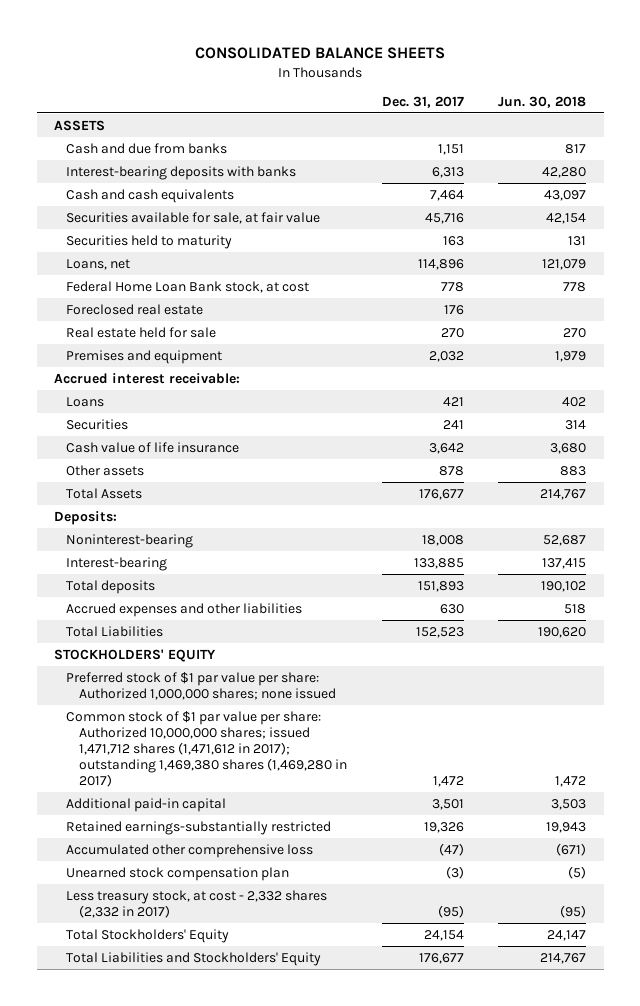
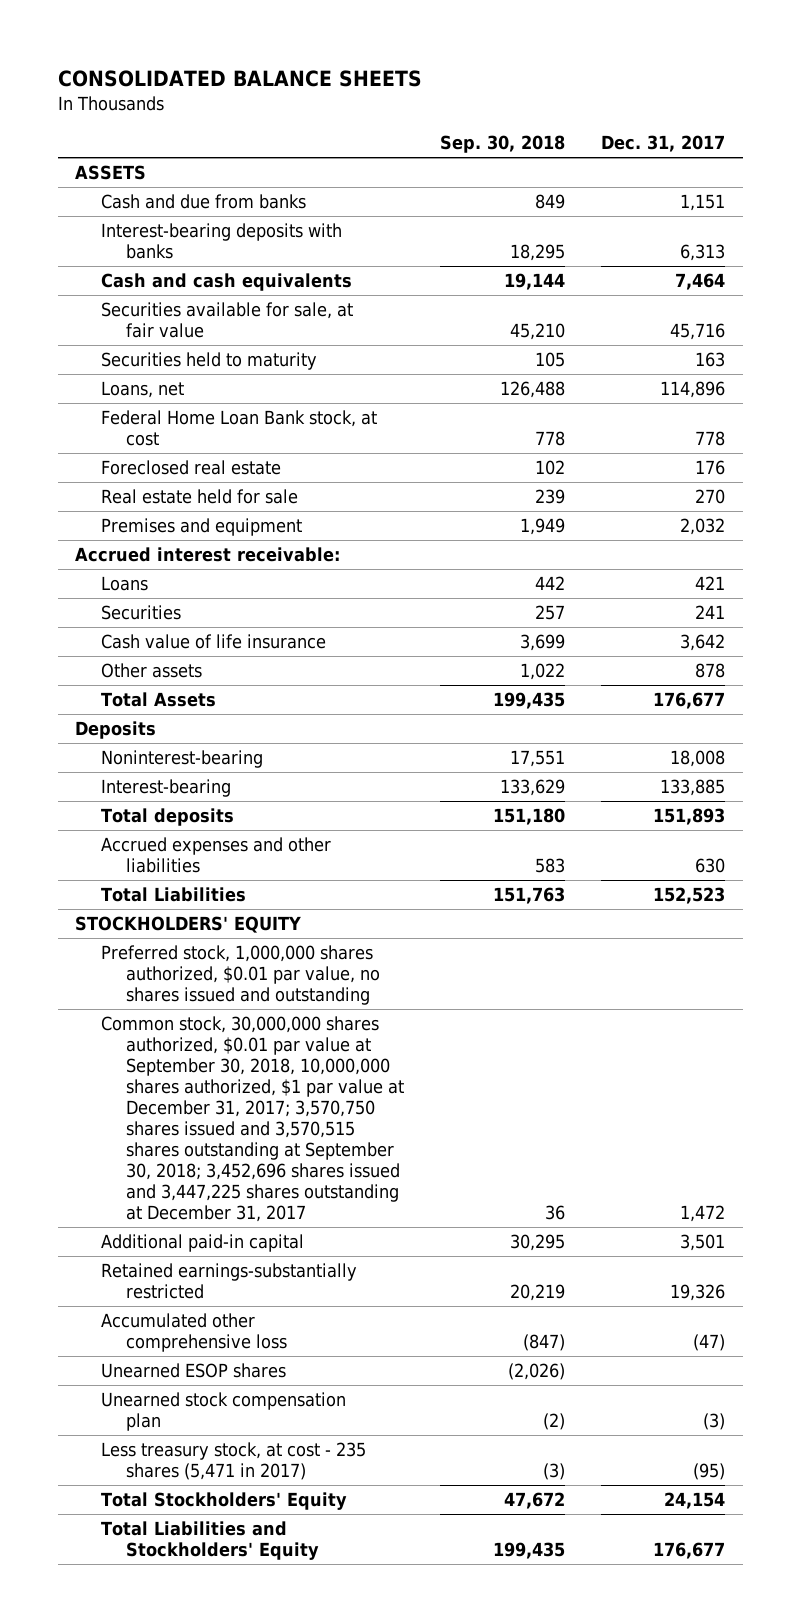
[498,95,587,108] Jun. 30, 2018 -> none
none -> [439,135,565,154] Sep. 30, 2018
[53,510,117,525] Deposits: -> [75,721,157,740] Deposits
[66,671,336,700] Preferred stock of $1 par value per share: Authorized 1,000,000 shares; none issued -> [100,945,381,1006] Preferred stock, 1,000,000 shares authorized, $0.01 par value, no shares issued and outstanding
[66,710,347,787] Common stock of $1 par value per share: Authorized 10,000,000 shares; issued 1,471,712 shares (1,471,612 in 2017); outstanding 1,469,380 shares (1,469,280 in 2017) -> [100,1016,405,1222] Common stock, 30,000,000 shares authorized, $0.01 par value at September 30, 2018, 10,000,000 shares authorized, $1 par value at December 31, 2017; 3,570,750 shares issued and 3,570,515 shares outstanding at September 30, 2018; 3,452,696 shares issued and 3,447,225 shares outstanding at December 31, 2017
none -> [100,1363,286,1379] Unearned ESOP shares
[66,889,328,918] Less treasury stock, at cost - 2,332 shares (2,332 in 2017) -> [100,1442,366,1481] Less treasury stock, at cost - 235 shares (5,471 in 2017)

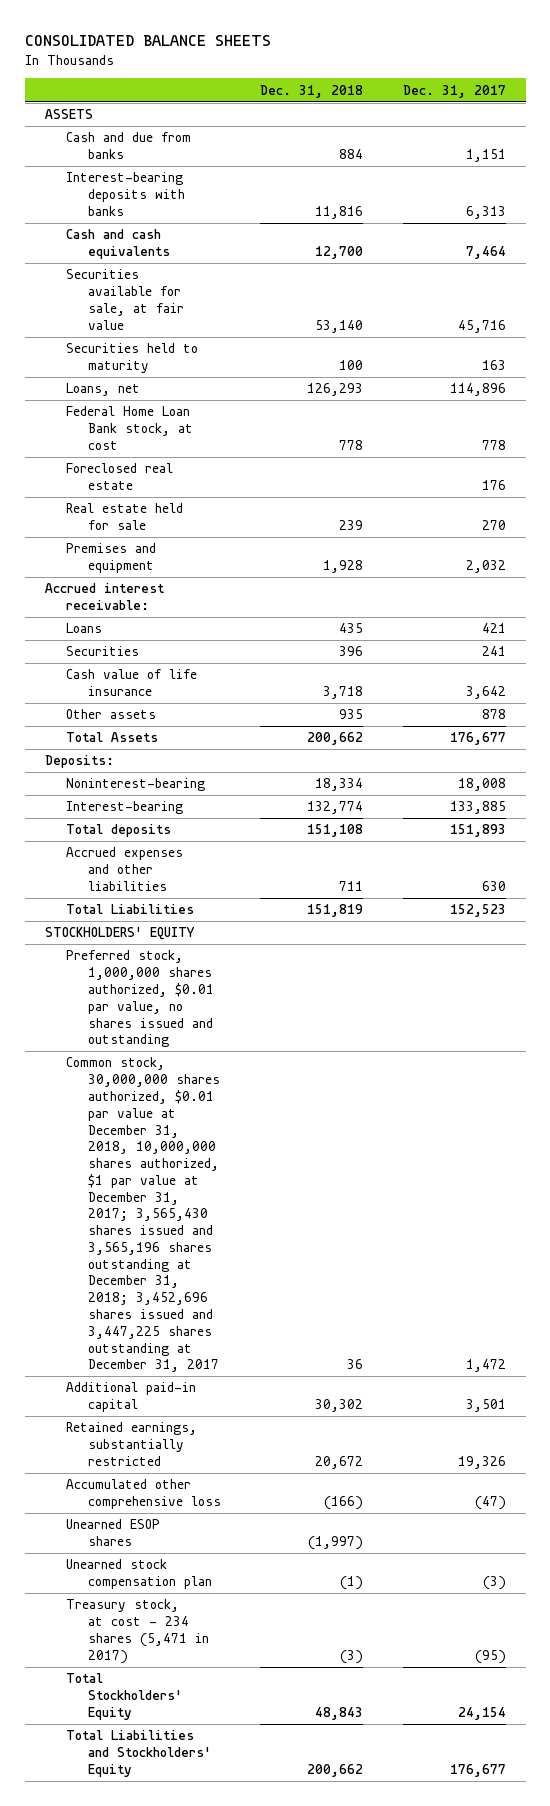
[439,135,565,154] Sep. 30, 2018 -> none
none -> [260,84,364,98] Dec. 31, 2018
[75,721,157,740] Deposits -> [44,755,114,769] Deposits:
[100,1016,405,1222] Common stock, 30,000,000 shares authorized, $0.01 par value at September 30, 2018, 10,000,000 shares authorized, $1 par value at December 31, 2017; 3,570,750 shares issued and 3,570,515 shares outstanding at September 30, 2018; 3,452,696 shares issued and 3,447,225 shares outstanding at December 31, 2017 -> [66,1057,220,1373] Common stock, 30,000,000 shares authorized, $0.01 par value at December 31, 2018, 10,000,000 shares authorized, $1 par value at December 31, 2017; 3,565,430 shares issued and 3,565,196 shares outstanding at December 31, 2018; 3,452,696 shares issued and 3,447,225 shares outstanding at December 31, 2017
[100,1263,357,1300] Retained earnings-substantially restricted -> [66,1422,198,1466] Retained earnings, substantially restricted
[100,1442,366,1481] Less treasury stock, at cost - 235 shares (5,471 in 2017) -> [66,1599,209,1664] Treasury stock, at cost - 234 shares (5,471 in 2017)

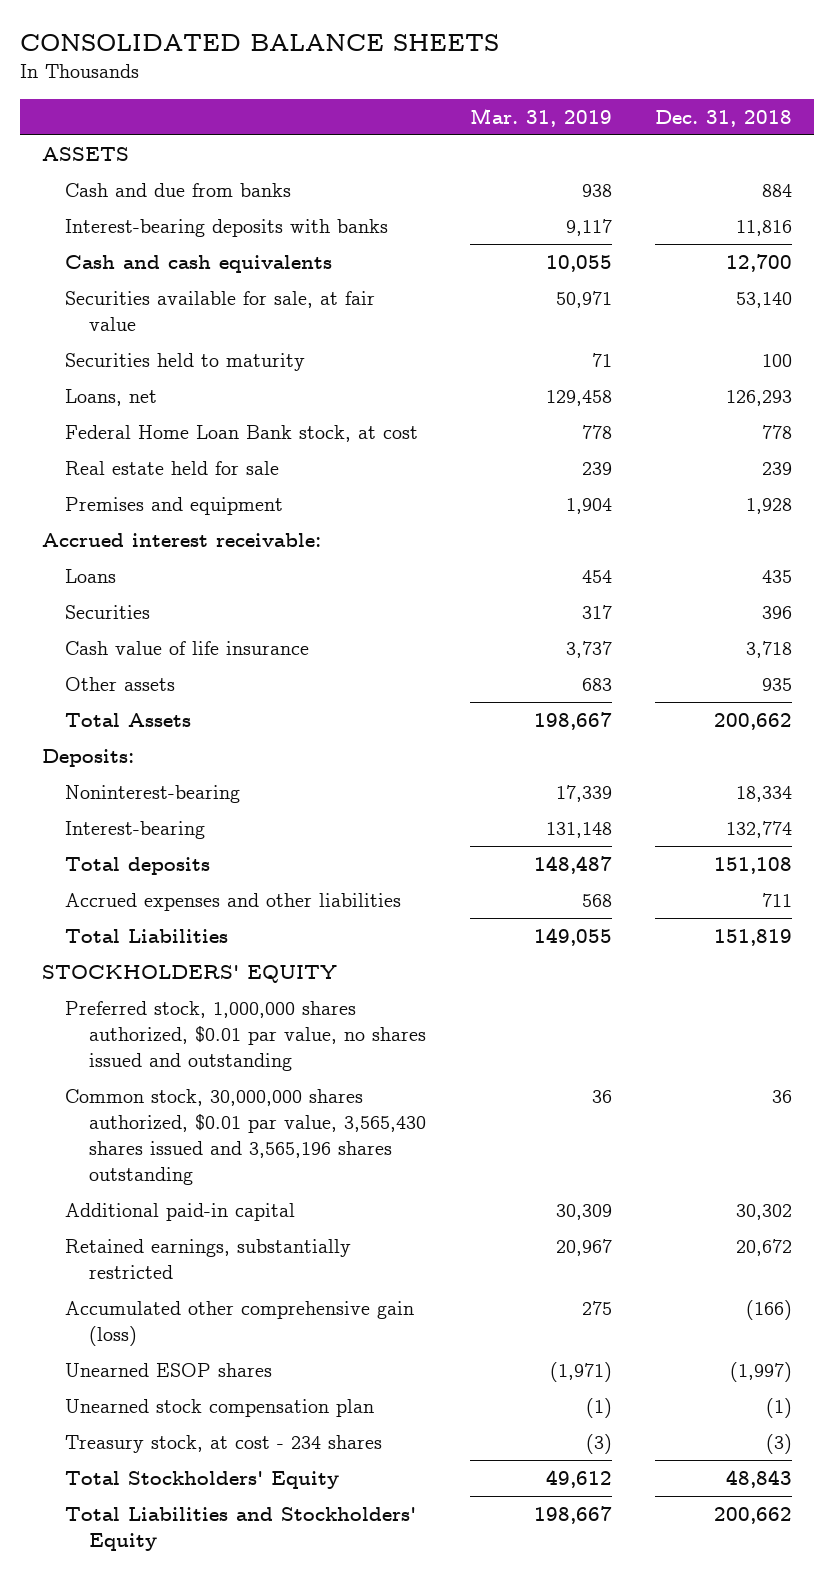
[402,84,506,98] Dec. 31, 2017 -> none
none -> [469,107,612,127] Mar. 31, 2019
[66,463,174,491] Foreclosed real estate -> none
[66,1057,220,1373] Common stock, 30,000,000 shares authorized, $0.01 par value at December 31, 2018, 10,000,000 shares authorized, $1 par value at December 31, 2017; 3,565,430 shares issued and 3,565,196 shares outstanding at December 31, 2018; 3,452,696 shares issued and 3,447,225 shares outstanding at December 31, 2017 -> [65,1088,426,1185] Common stock, 30,000,000 shares authorized, $0.01 par value, 3,565,430 shares issued and 3,565,196 shares outstanding
[66,1479,221,1510] Accumulated other comprehensive loss -> [65,1300,415,1346] Accumulated other comprehensive gain (loss)
[66,1599,209,1664] Treasury stock, at cost - 234 shares (5,471 in 2017) -> [65,1434,383,1453] Treasury stock, at cost - 234 shares

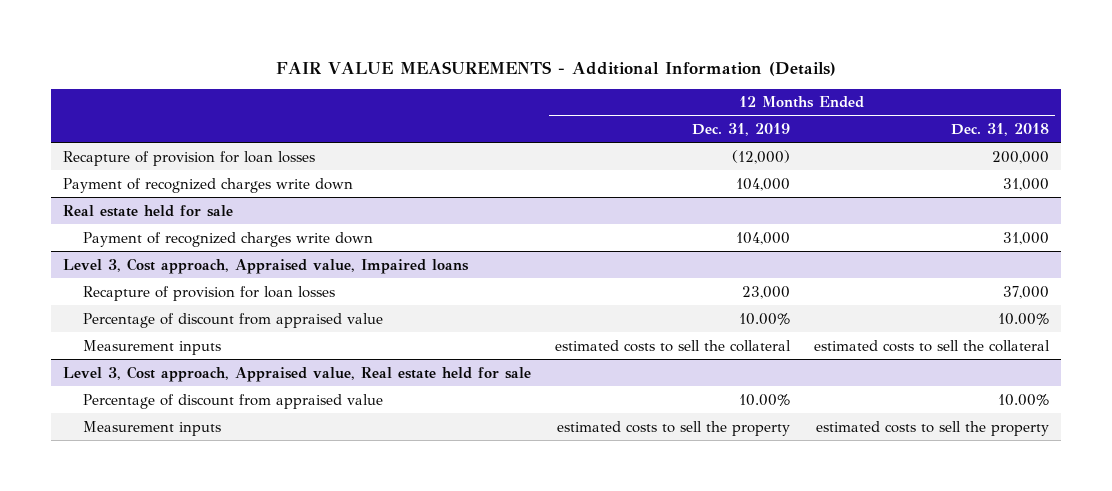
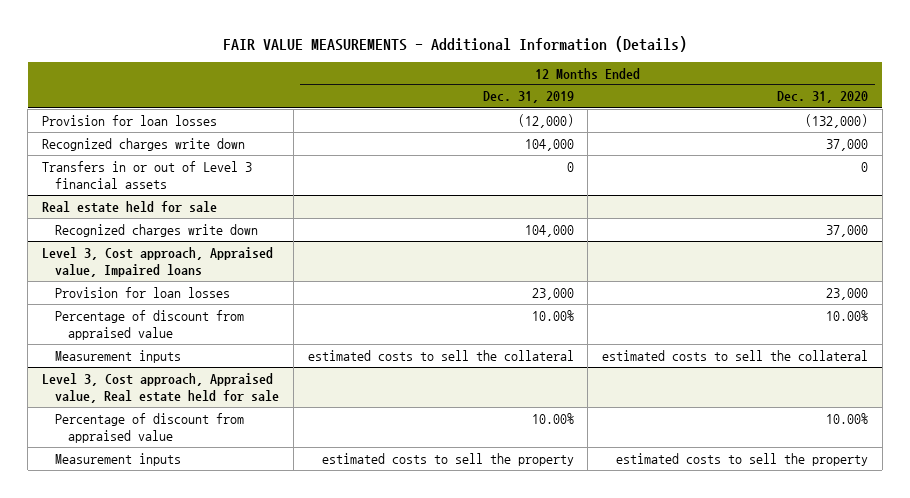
[951,123,1050,137] Dec. 31, 2018 -> none
none -> [777,91,869,104] Dec. 31, 2020
[62,150,315,166] Recapture of provision for loan losses -> [42,114,218,126] Provision for loan losses
[62,177,353,193] Payment of recognized charges write down -> [42,137,246,151] Recognized charges write down
none -> [42,160,253,189] Transfers in or out of Level 3 financial assets
[83,231,374,247] Payment of recognized charges write down -> [55,223,259,237] Recognized charges write down
[83,285,336,301] Recapture of provision for loan losses -> [55,286,231,298] Provision for loan losses

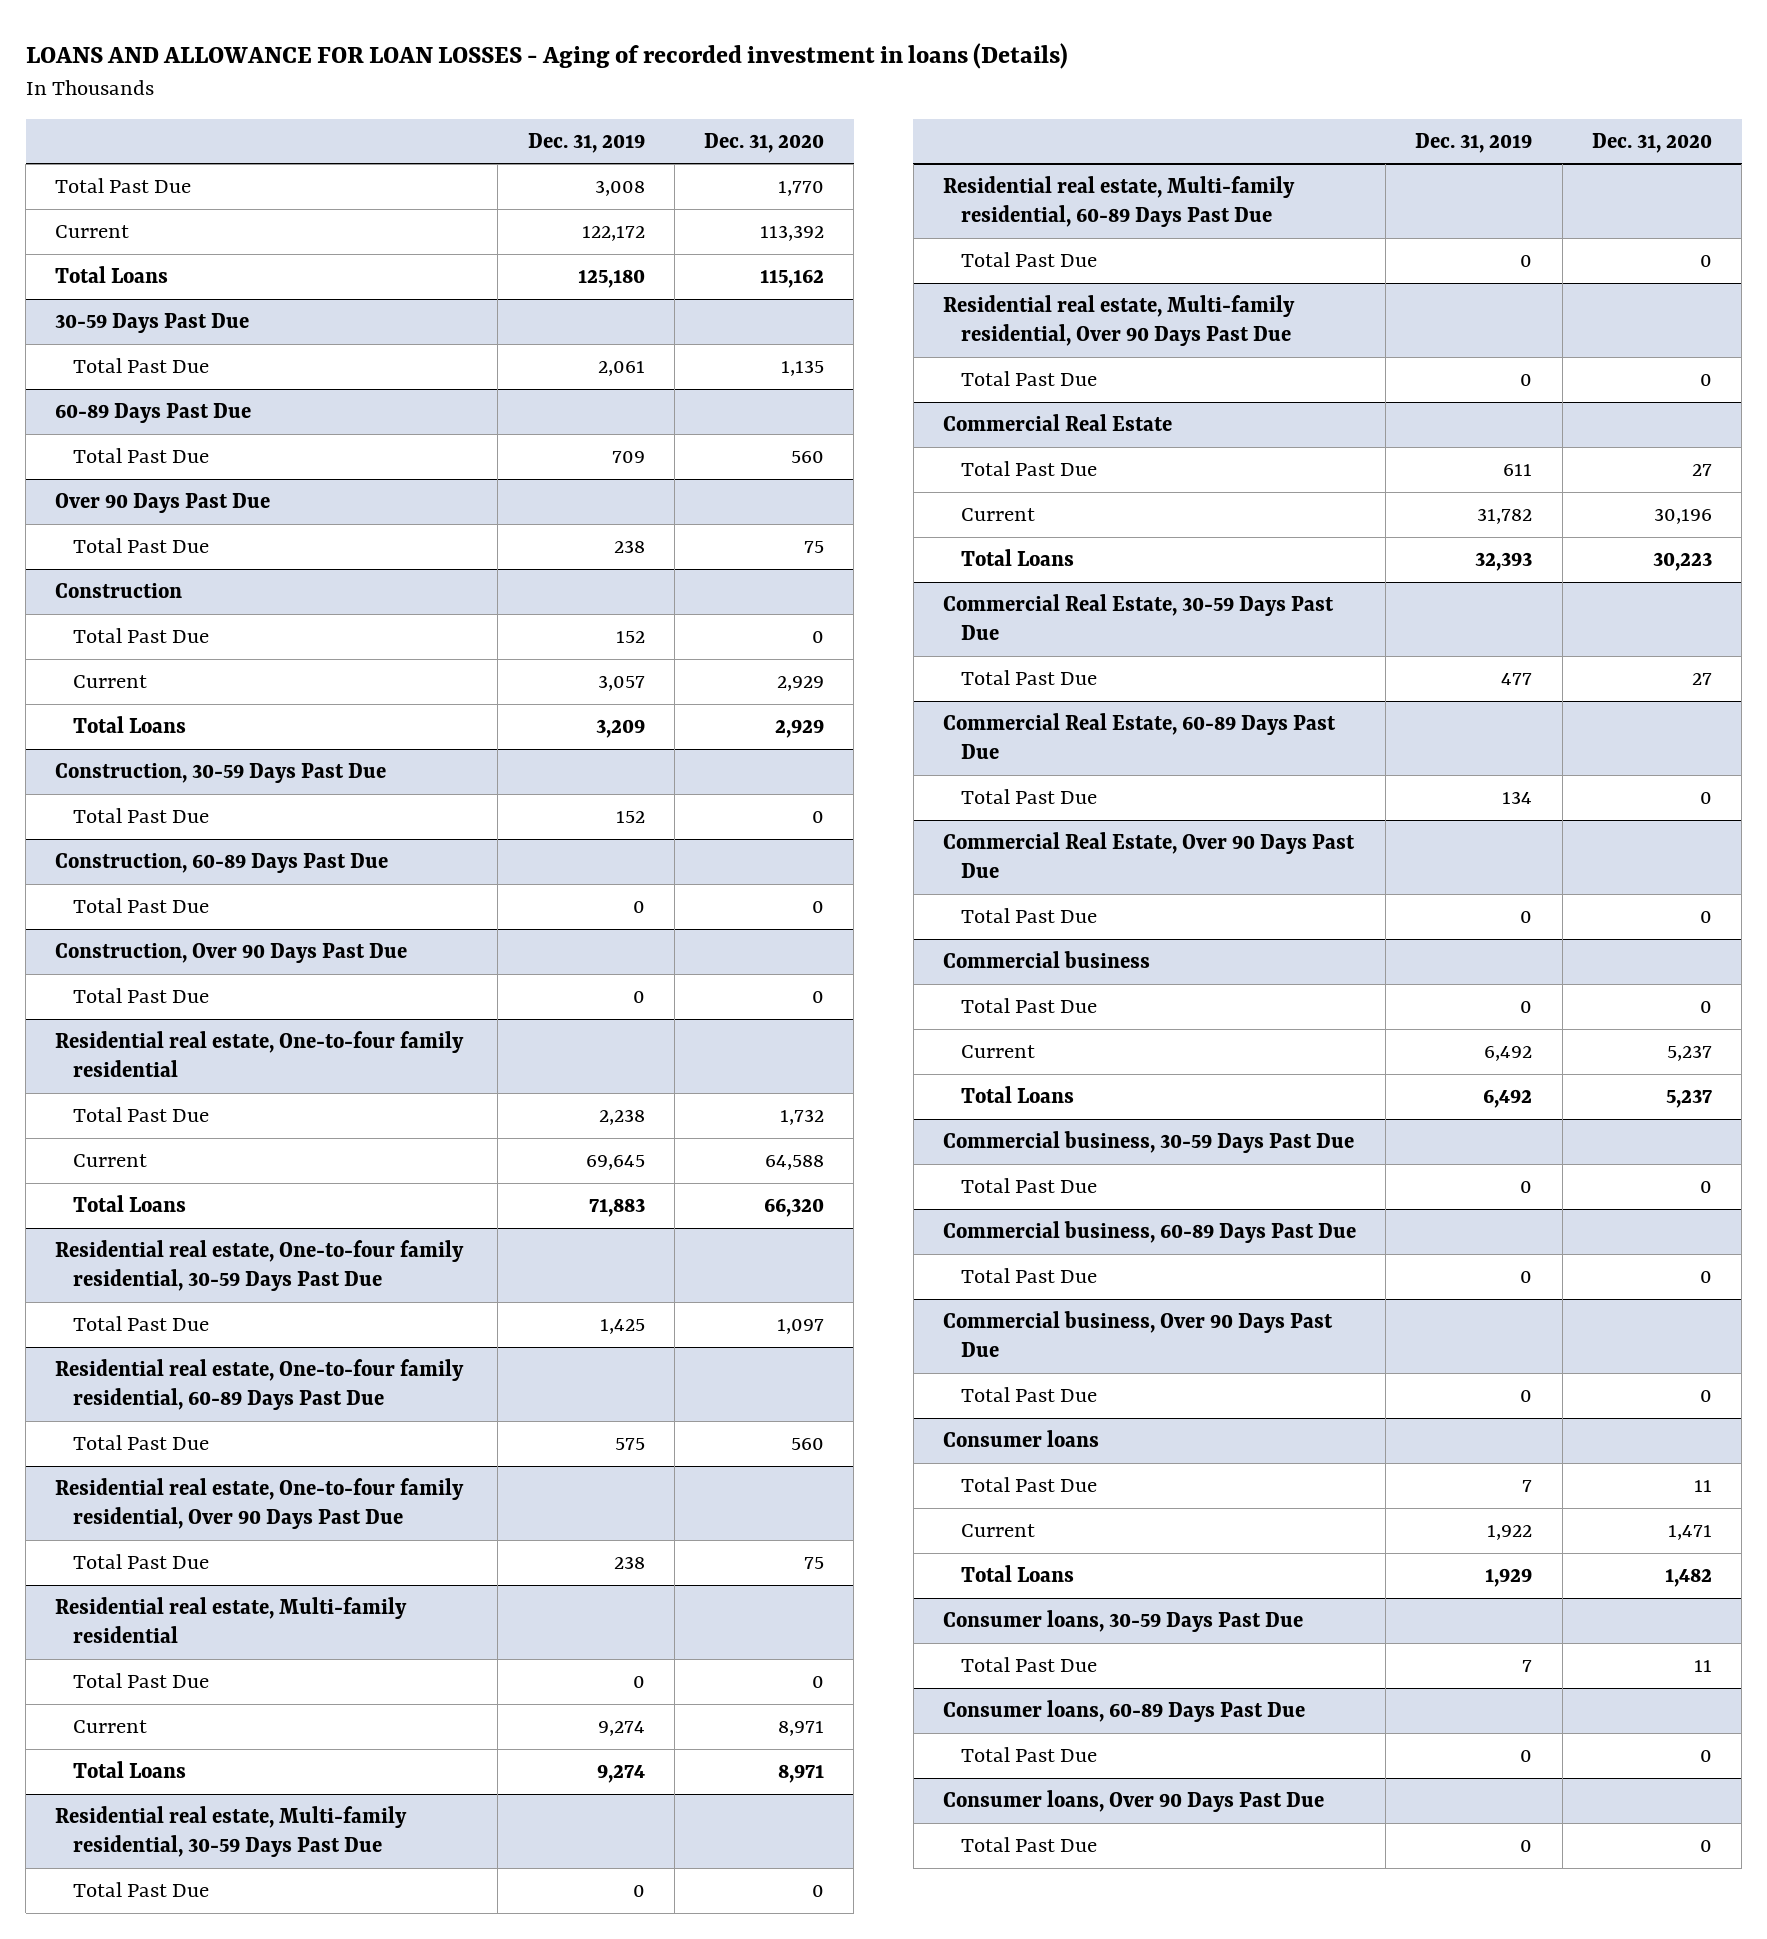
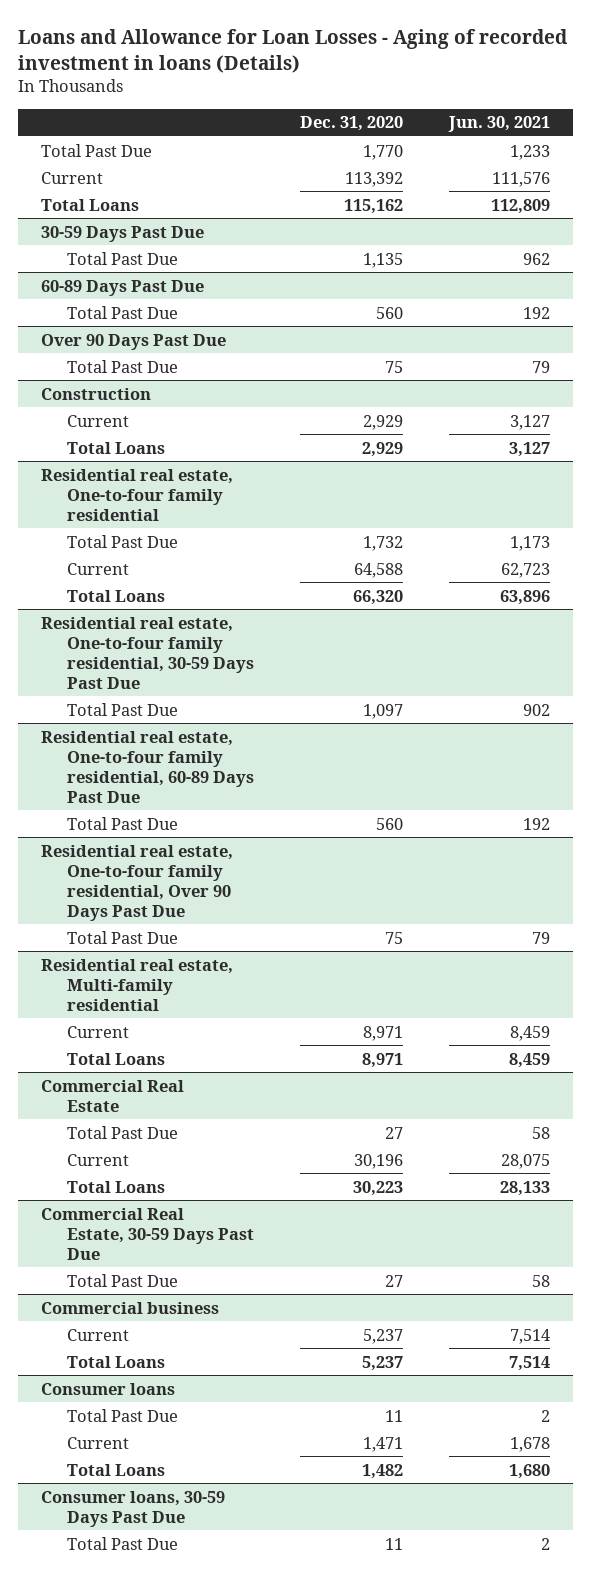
[25,42,1068,69] LOANS AND ALLOWANCE FOR LOAN LOSSES - Aging of recorded investment in loans (Details) -> [18,28,569,73] Loans and Allowance for Loan Losses - Aging of recorded investment in loans (Details)
[527,132,645,153] Dec. 31, 2019 -> none
none -> [448,116,551,133] Jun. 30, 2021
[73,628,210,644] Total Past Due -> none
[55,763,387,784] Construction, 30-59 Days Past Due -> none
[73,808,210,824] Total Past Due -> none
[55,853,389,874] Construction, 60-89 Days Past Due -> none
[73,898,210,914] Total Past Due -> none
[55,943,408,964] Construction, Over 90 Days Past Due -> none
[73,988,210,1004] Total Past Due -> none
[73,1673,210,1689] Total Past Due -> none
[55,1806,408,1858] Residential real estate, Multi-family residential, 30-59 Days Past Due -> none
[73,1882,210,1898] Total Past Due -> none
[943,176,1296,228] Residential real estate, Multi-family residential, 60-89 Days Past Due -> none
[961,252,1098,268] Total Past Due -> none
[943,295,1296,347] Residential real estate, Multi-family residential, Over 90 Days Past Due -> none
[961,371,1098,387] Total Past Due -> none
[943,713,1337,760] Commercial Real Estate, 60-89 Days Past Due -> none
[961,789,1098,805] Total Past Due -> none
[943,832,1356,879] Commercial Real Estate, Over 90 Days Past Due -> none
[961,908,1098,924] Total Past Due -> none
[961,998,1098,1014] Total Past Due -> none
[943,1131,1355,1154] Commercial business, 30-59 Days Past Due -> none
[961,1178,1098,1194] Total Past Due -> none
[943,1221,1357,1244] Commercial business, 60-89 Days Past Due -> none
[961,1268,1098,1284] Total Past Due -> none
[943,1311,1334,1358] Commercial business, Over 90 Days Past Due -> none
[961,1387,1098,1403] Total Past Due -> none
[943,1700,1306,1723] Consumer loans, 60-89 Days Past Due -> none
[961,1747,1098,1763] Total Past Due -> none
[943,1790,1325,1813] Consumer loans, Over 90 Days Past Due -> none
[961,1837,1098,1853] Total Past Due -> none

